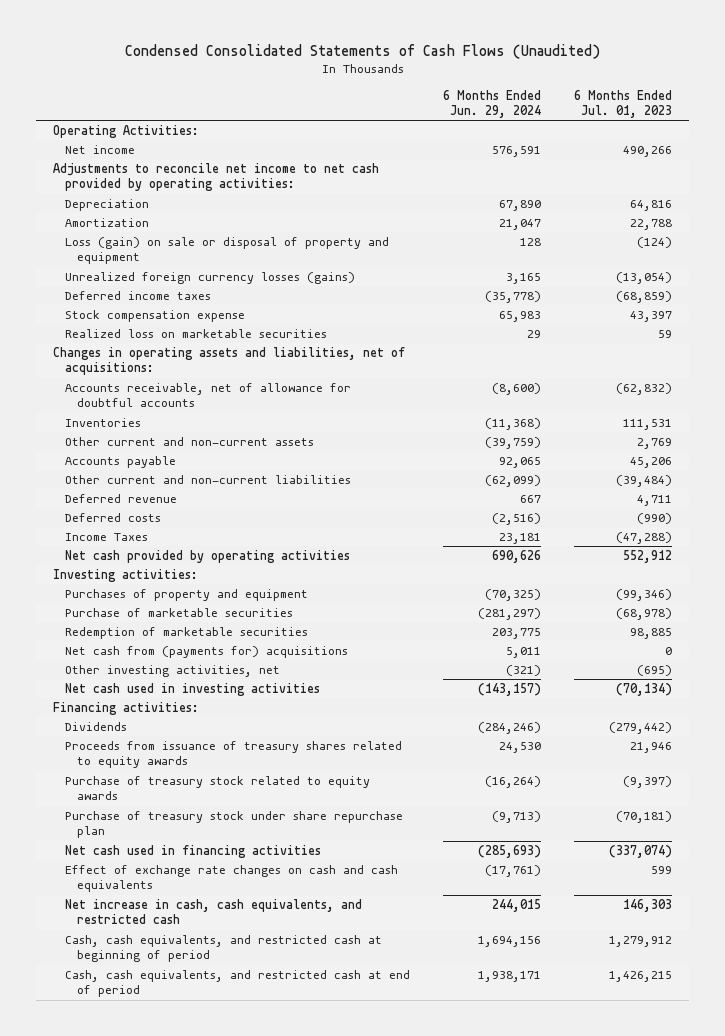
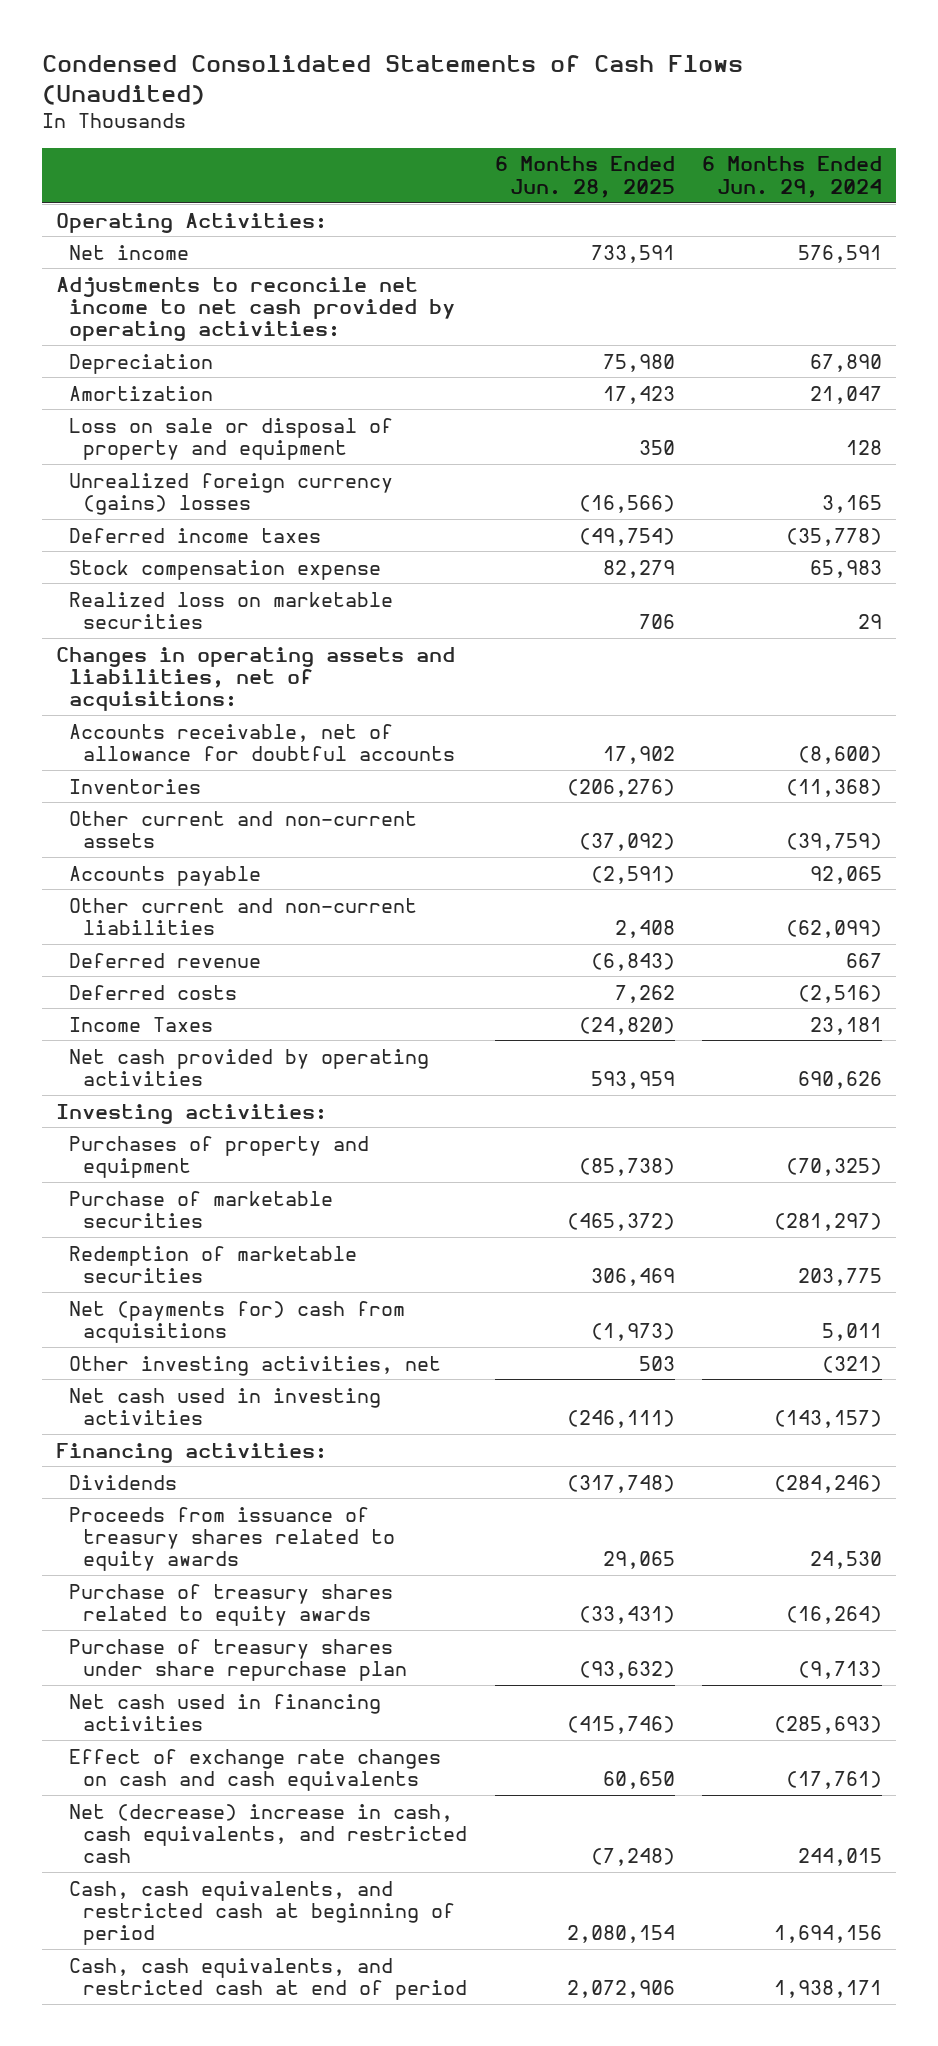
[574,89,673,119] 6 Months Ended Jul. 01, 2023 -> none
none -> [494,156,675,198] 6 Months Ended Jun. 28, 2025
[65,236,390,265] Loss (gain) on sale or disposal of property and equipment -> [69,417,394,460] Loss on sale or disposal of property and equipment
[65,271,356,284] Unrealized foreign currency losses (gains) -> [69,472,394,515] Unrealized foreign currency (gains) losses
[65,645,349,658] Net cash from (payments for) acquisitions -> [69,1300,406,1343] Net (payments for) cash from acquisitions
[65,775,371,801] Purchase of treasury stock related to equity awards -> [69,1583,394,1626] Purchase of treasury shares related to equity awards
[65,810,404,839] Purchase of treasury stock under share repurchase plan -> [69,1638,408,1681] Purchase of treasury shares under share repurchase plan
[65,898,363,925] Net increase in cash, cash equivalents, and restricted cash -> [69,1803,468,1864] Net (decrease) increase in cash, cash equivalents, and restricted cash

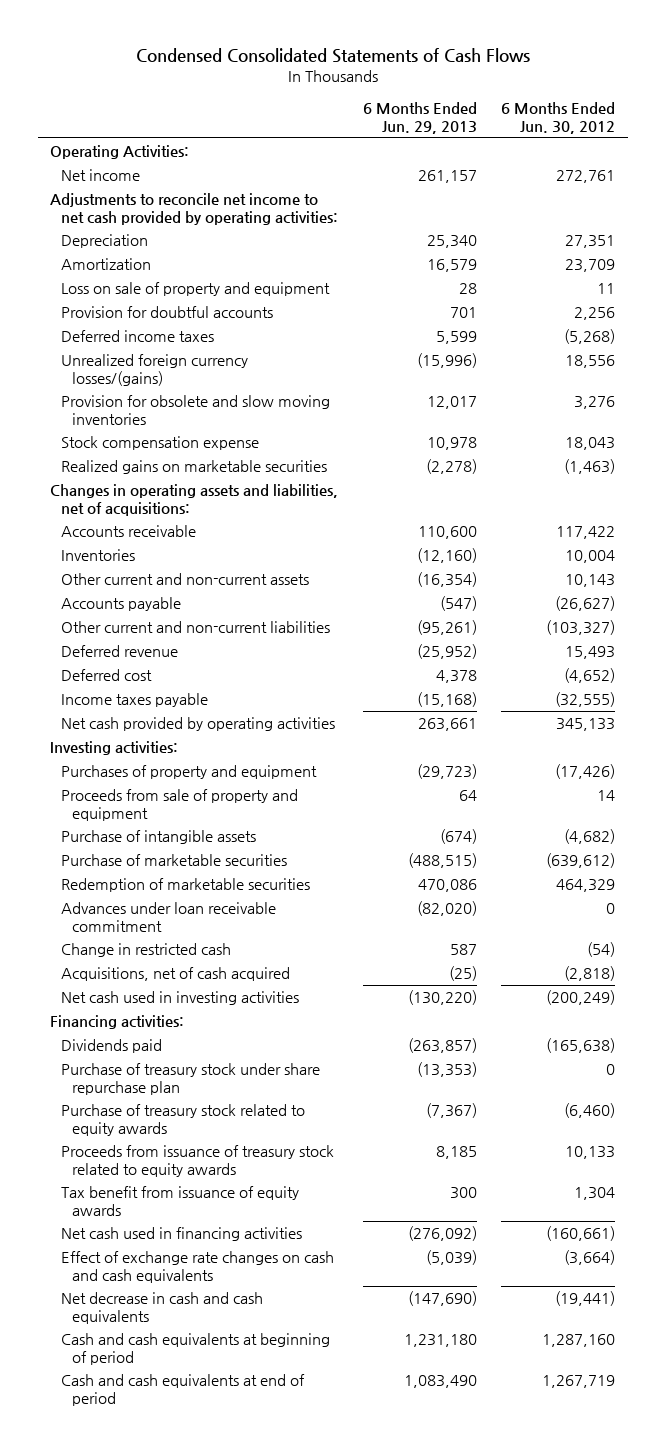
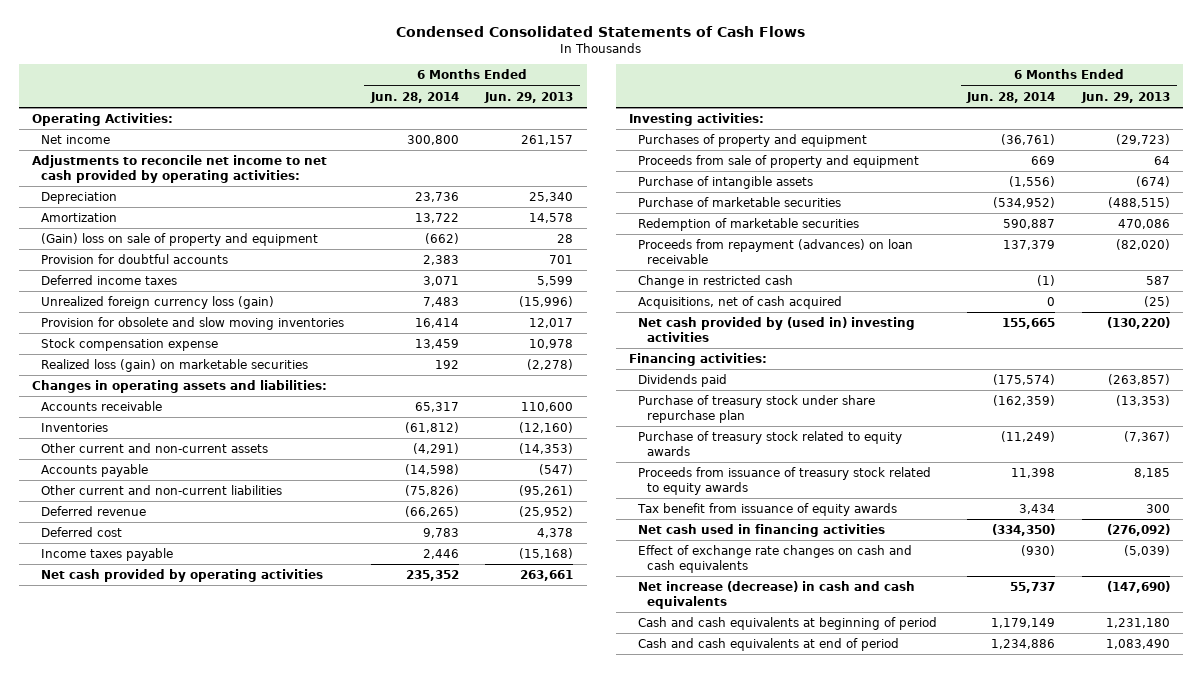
[501,102,616,134] 6 Months Ended Jun. 30, 2012 -> none
none -> [369,91,459,103] Jun. 28, 2014
[426,259,477,273] 16,579 -> [529,212,574,223] 14,578
[60,282,330,297] Loss on sale of property and equipment -> [41,232,319,246] (Gain) loss on sale of property and equipment
[60,354,248,386] Unrealized foreign currency losses/(gains) -> [41,295,275,309] Unrealized foreign currency loss (gain)
[60,460,327,475] Realized gains on marketable securities -> [41,358,309,372] Realized loss (gain) on marketable securities
[49,484,338,516] Changes in operating assets and liabilities, net of acquisitions: -> [32,379,328,393] Changes in operating assets and liabilities:
[416,572,477,588] (16,354) -> [519,442,574,454] (14,353)
[60,902,276,932] Advances under loan receivable commitment -> [637,238,913,264] Proceeds from repayment (advances) on loan receivable
[60,991,299,1006] Net cash used in investing activities -> [637,316,915,342] Net cash provided by (used in) investing activities
[60,1292,263,1324] Net decrease in cash and cash equivalents -> [637,580,915,609] Net increase (decrease) in cash and cash equivalents

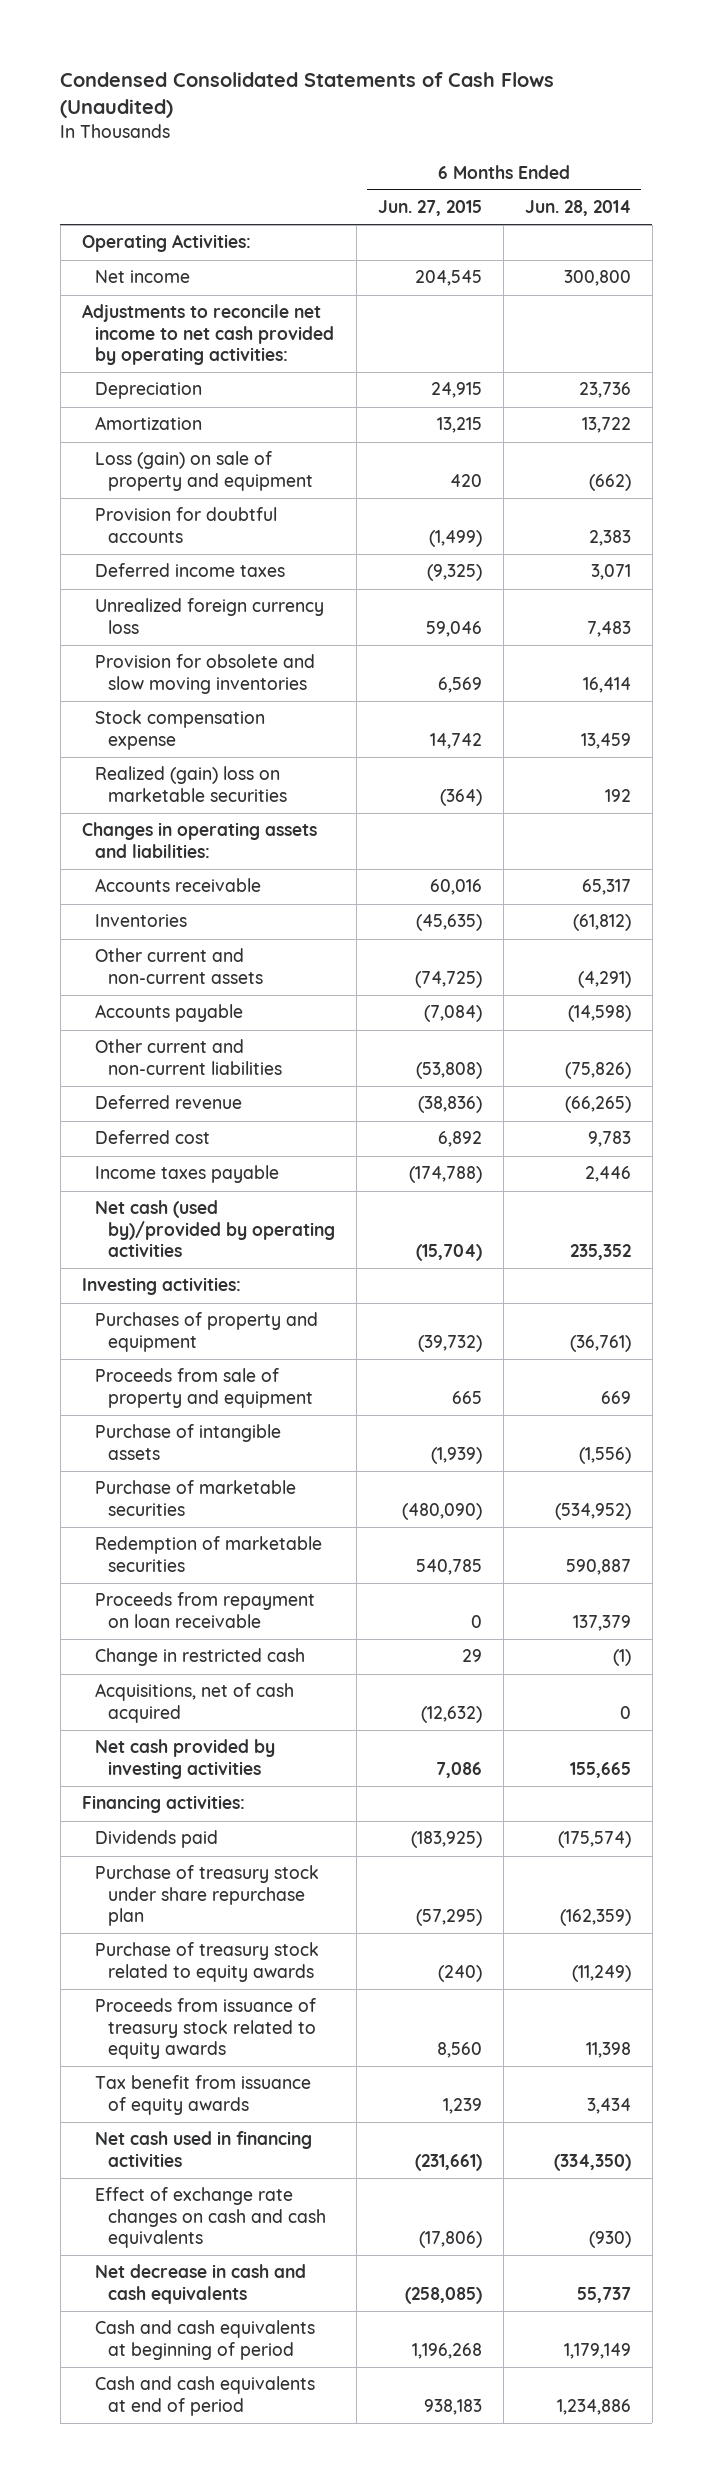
[396,25,806,37] Condensed Consolidated Statements of Cash Flows -> [60,72,555,119] Condensed Consolidated Statements of Cash Flows (Unaudited)
[484,91,574,103] Jun. 29, 2013 -> none
none -> [377,200,482,217] Jun. 27, 2015
[41,232,319,246] (Gain) loss on sale of property and equipment -> [94,451,314,491] Loss (gain) on sale of property and equipment
[41,295,275,309] Unrealized foreign currency loss (gain) -> [94,598,324,634] Unrealized foreign currency loss
[41,358,309,372] Realized loss (gain) on marketable securities -> [94,766,288,802] Realized (gain) loss on marketable securities
[41,568,324,582] Net cash provided by operating activities -> [94,1200,336,1257] Net cash (used by)/provided by operating activities
[637,238,913,264] Proceeds from repayment (advances) on loan receivable -> [94,1592,315,1628] Proceeds from repayment on loan receivable
[637,316,915,342] Net cash provided by (used in) investing activities -> [94,1739,275,1779] Net cash provided by investing activities
[637,580,915,609] Net increase (decrease) in cash and cash equivalents -> [94,2264,306,2304] Net decrease in cash and cash equivalents

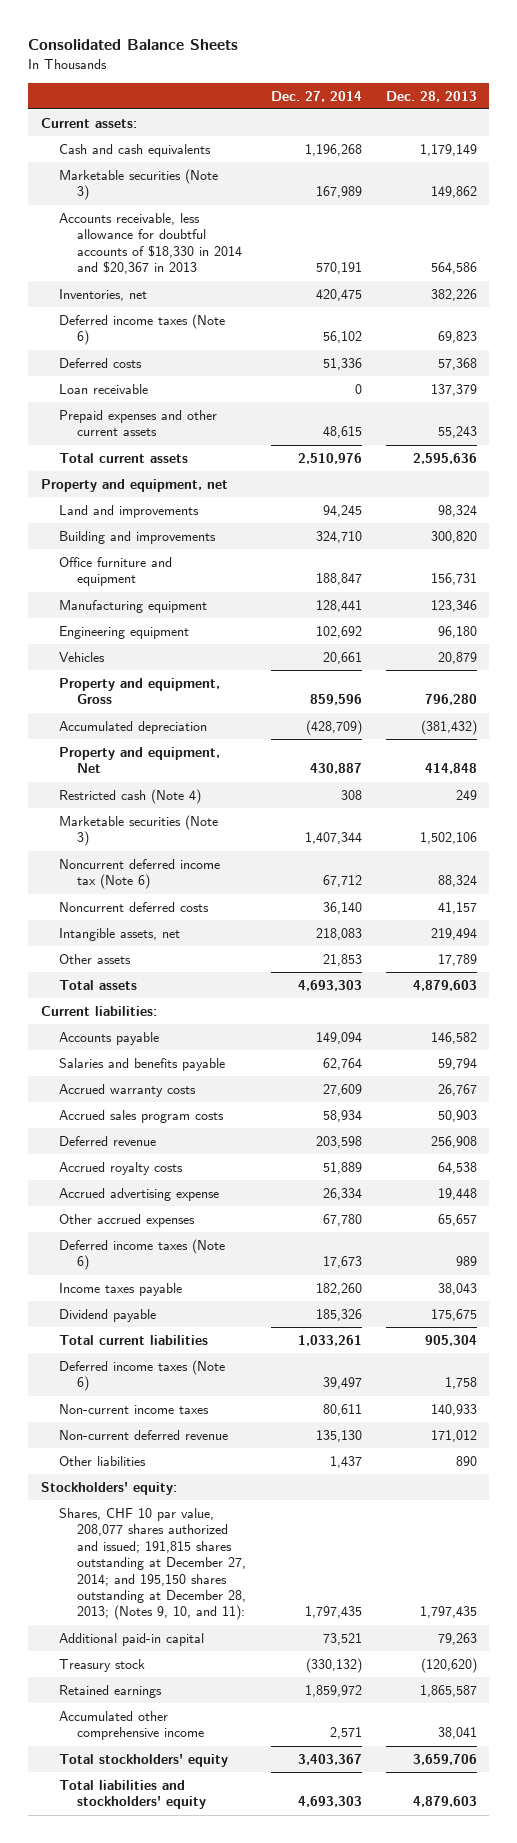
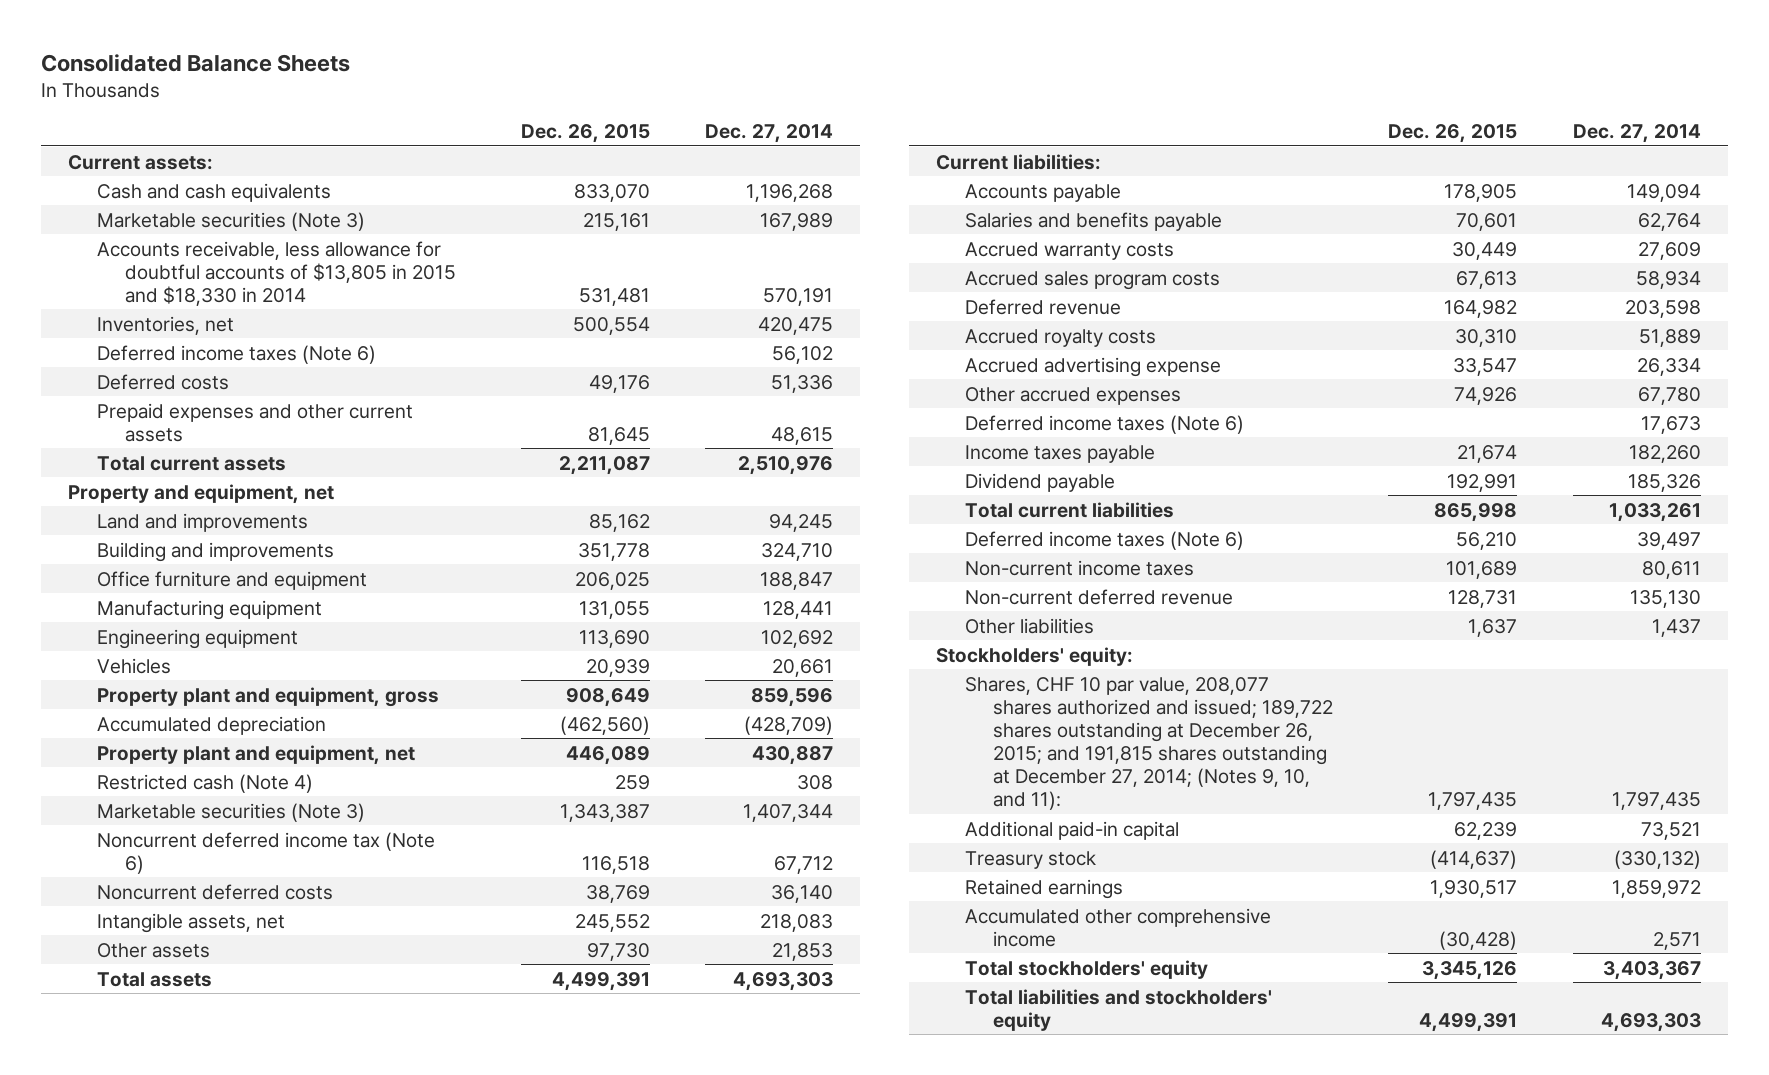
[385,90,477,102] Dec. 28, 2013 -> none
none -> [520,124,650,144] Dec. 26, 2015
[58,213,243,275] Accounts receivable, less allowance for doubtful accounts of $18,330 in 2014 and $20,367 in 2013 -> [96,240,457,306] Accounts receivable, less allowance for doubtful accounts of $13,805 in 2015 and $18,330 in 2014
[58,384,148,395] Loan receivable -> none
[58,678,220,705] Property and equipment, Gross -> [96,686,439,707] Property plant and equipment, gross
[58,747,220,774] Property and equipment, Net -> [96,744,415,765] Property plant and equipment, net
[58,1508,247,1621] Shares, CHF 10 par value, 208,077 shares authorized and issued; 191,815 shares outstanding at December 27, 2014; and 195,150 shares outstanding at December 28, 2013; (Notes 9, 10, and 11): -> [964,676,1334,810] Shares, CHF 10 par value, 208,077 shares authorized and issued; 189,722 shares outstanding at December 26, 2015; and 191,815 shares outstanding at December 27, 2014; (Notes 9, 10, and 11):

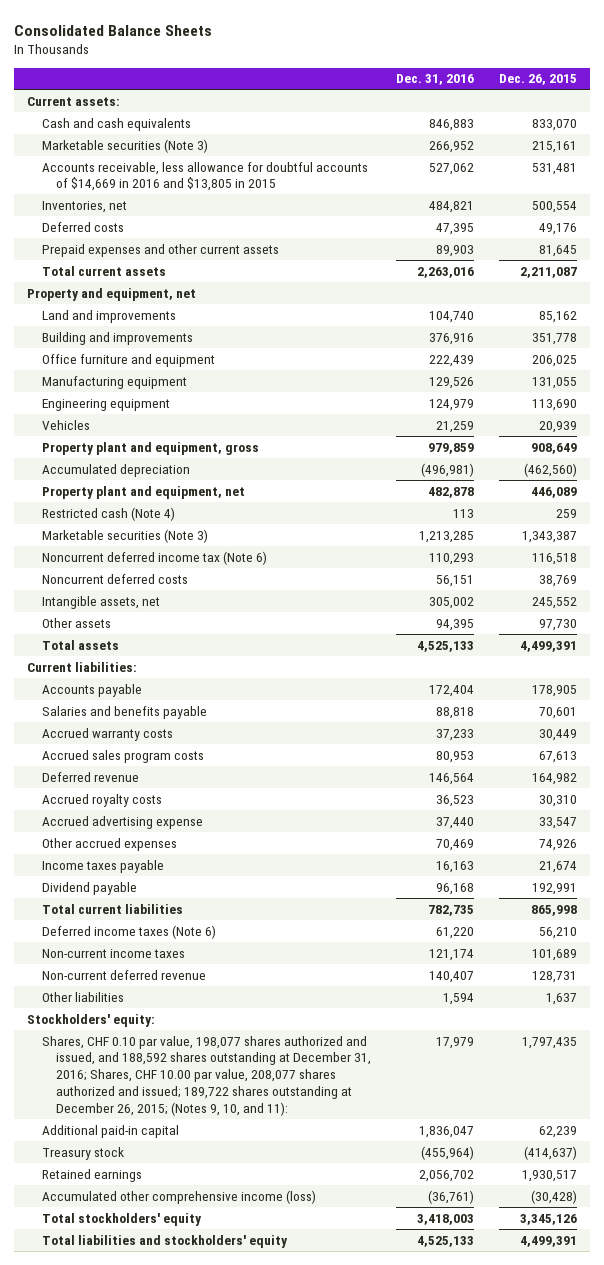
[704,124,833,144] Dec. 27, 2014 -> none
none -> [396,74,475,86] Dec. 31, 2016
[96,240,457,306] Accounts receivable, less allowance for doubtful accounts of $13,805 in 2015 and $18,330 in 2014 -> [41,161,368,192] Accounts receivable, less allowance for doubtful accounts of $14,669 in 2016 and $13,805 in 2015
[96,344,376,364] Deferred income taxes (Note 6) -> none
[964,414,1244,434] Deferred income taxes (Note 6) -> none
[964,676,1334,810] Shares, CHF 10 par value, 208,077 shares authorized and issued; 189,722 shares outstanding at December 26, 2015; and 191,815 shares outstanding at December 27, 2014; (Notes 9, 10, and 11): -> [41,1035,372,1116] Shares, CHF 0.10 par value, 198,077 shares authorized and issued, and 188,592 shares outstanding at December 31, 2016; Shares, CHF 10.00 par value, 208,077 shares authorized and issued; 189,722 shares outstanding at December 26, 2015; (Notes 9, 10, and 11):
[964,907,1271,947] Accumulated other comprehensive income -> [41,1189,316,1204] Accumulated other comprehensive income (loss)

